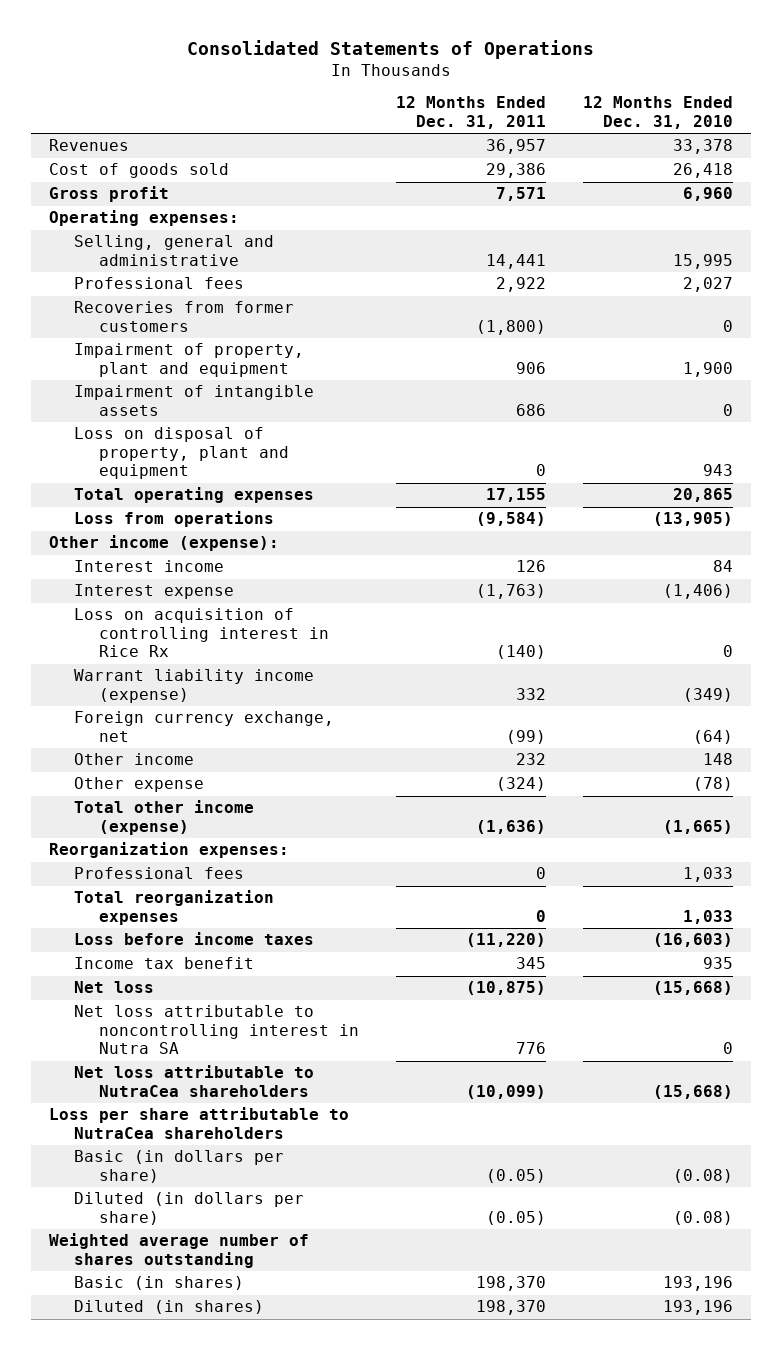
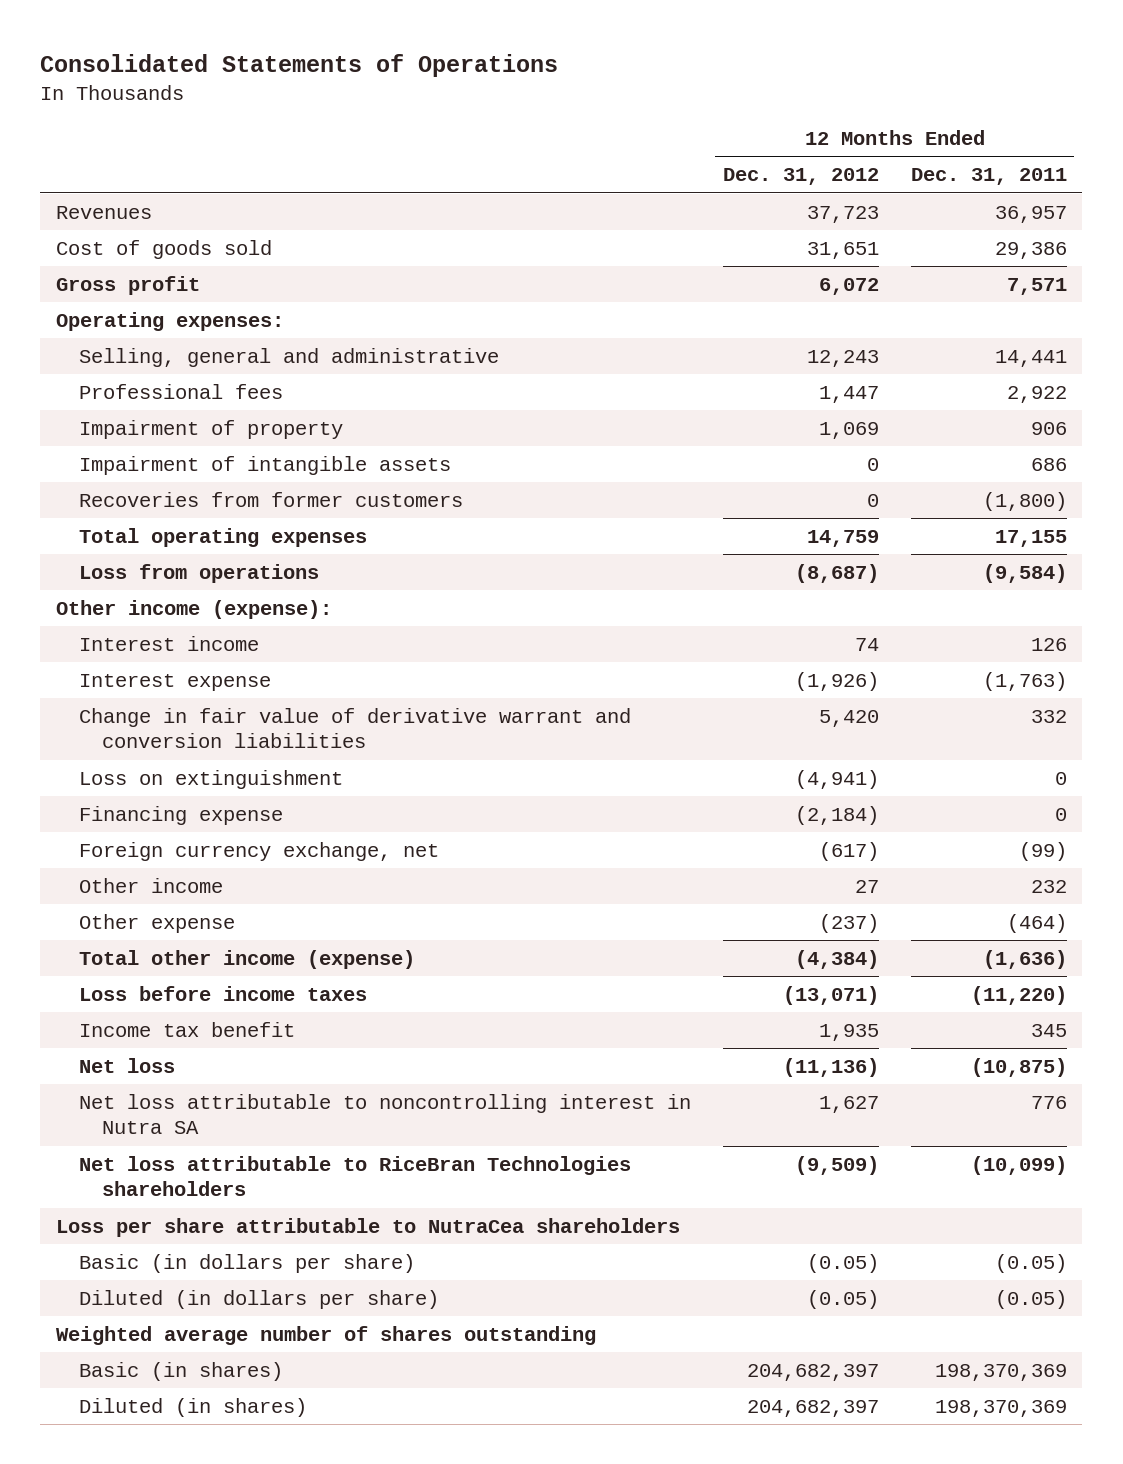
[582,96,733,129] 12 Months Ended Dec. 31, 2010 -> none
none -> [722,168,879,186] Dec. 31, 2012
[74,343,305,377] Impairment of property, plant and equipment -> [78,419,343,439] Impairment of property
[74,427,289,480] Loss on disposal of property, plant and equipment -> none
[74,301,295,332] Recoveries from former customers -> [78,491,463,507] Recoveries from former customers
[74,608,329,658] Loss on acquisition of controlling interest in Rice Rx -> none
[74,669,315,703] Warrant liability income (expense) -> [78,707,631,749] Change in fair value of derivative warrant and conversion liabilities
none -> [78,769,343,789] Loss on extinguishment
none -> [78,805,283,825] Financing expense
[495,777,546,792] (324) -> [1006,913,1067,933] (464)
[49,842,290,859] Reorganization expenses: -> none
[74,867,245,880] Professional fees -> none
[74,890,275,925] Total reorganization expenses -> none
[74,1065,315,1097] Net loss attributable to NutraCea shareholders -> [78,1155,631,1197] Net loss attributable to RiceBran Technologies shareholders
[475,1276,546,1292] 198,370 -> [934,1363,1067,1381] 198,370,369
[475,1300,546,1316] 198,370 -> [934,1399,1067,1417] 198,370,369

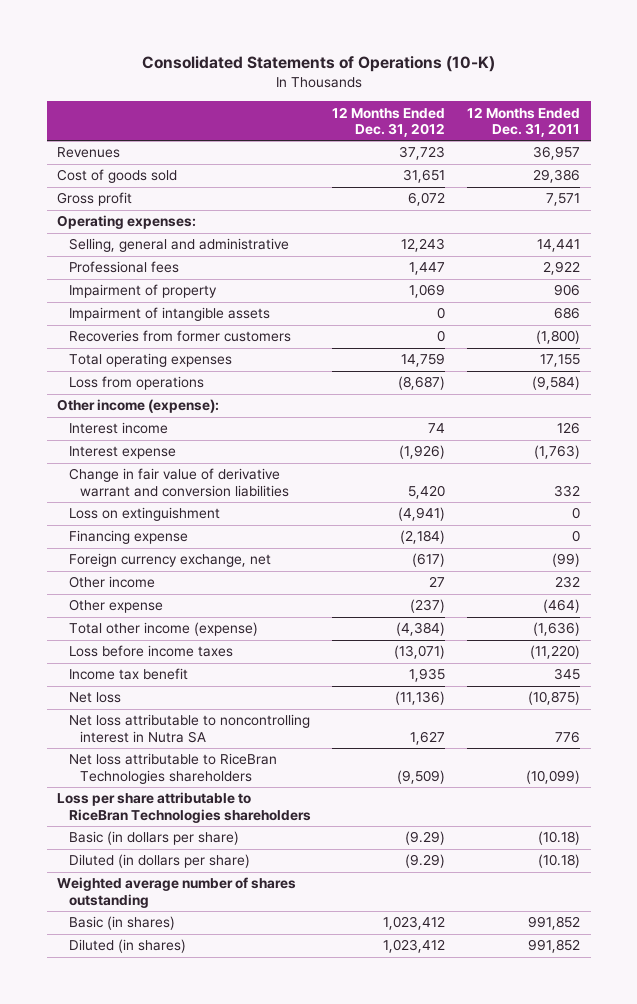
[40,54,559,78] Consolidated Statements of Operations -> [141,56,495,73] Consolidated Statements of Operations (10-K)
[56,1217,681,1237] Loss per share attributable to NutraCea shareholders -> [57,792,311,823] Loss per share attributable to RiceBran Technologies shareholders
[806,1253,879,1273] (0.05) -> [405,831,446,846] (9.29)
[994,1253,1067,1273] (0.05) -> [537,831,580,846] (10.18)
[806,1289,879,1309] (0.05) -> [405,854,446,869] (9.29)
[994,1289,1067,1309] (0.05) -> [537,854,580,869] (10.18)
[746,1363,879,1381] 204,682,397 -> [383,916,446,931] 1,023,412
[934,1363,1067,1381] 198,370,369 -> [527,916,580,931] 991,852
[746,1399,879,1417] 204,682,397 -> [383,939,446,954] 1,023,412
[934,1399,1067,1417] 198,370,369 -> [527,939,580,954] 991,852

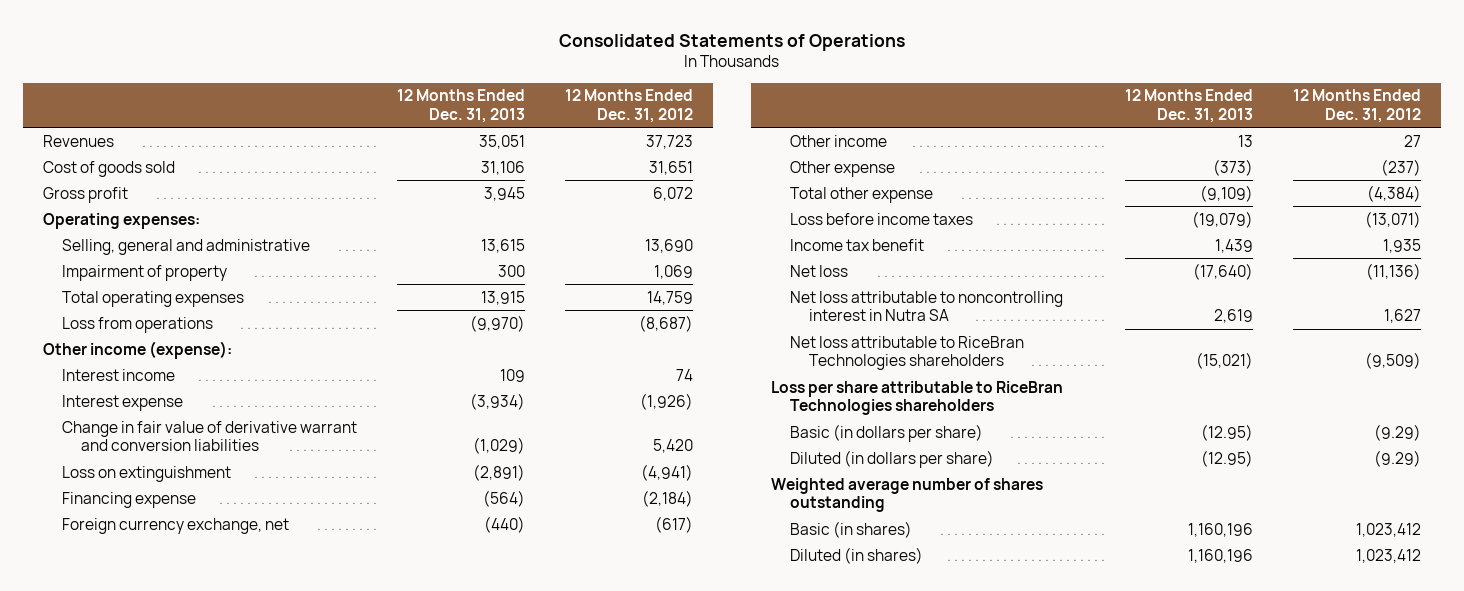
[141,56,495,73] Consolidated Statements of Operations (10-K) -> [558,33,905,51] Consolidated Statements of Operations
[466,106,580,137] 12 Months Ended Dec. 31, 2011 -> none
none -> [396,89,525,123] 12 Months Ended Dec. 31, 2013
[68,261,179,274] Professional fees -> none
[401,238,446,253] 12,243 -> [644,238,693,253] 13,690
[68,307,270,322] Impairment of intangible assets -> none
[68,330,291,343] Recoveries from former customers -> none
[68,622,258,637] Total other income (expense) -> [790,186,934,203] Total other expense

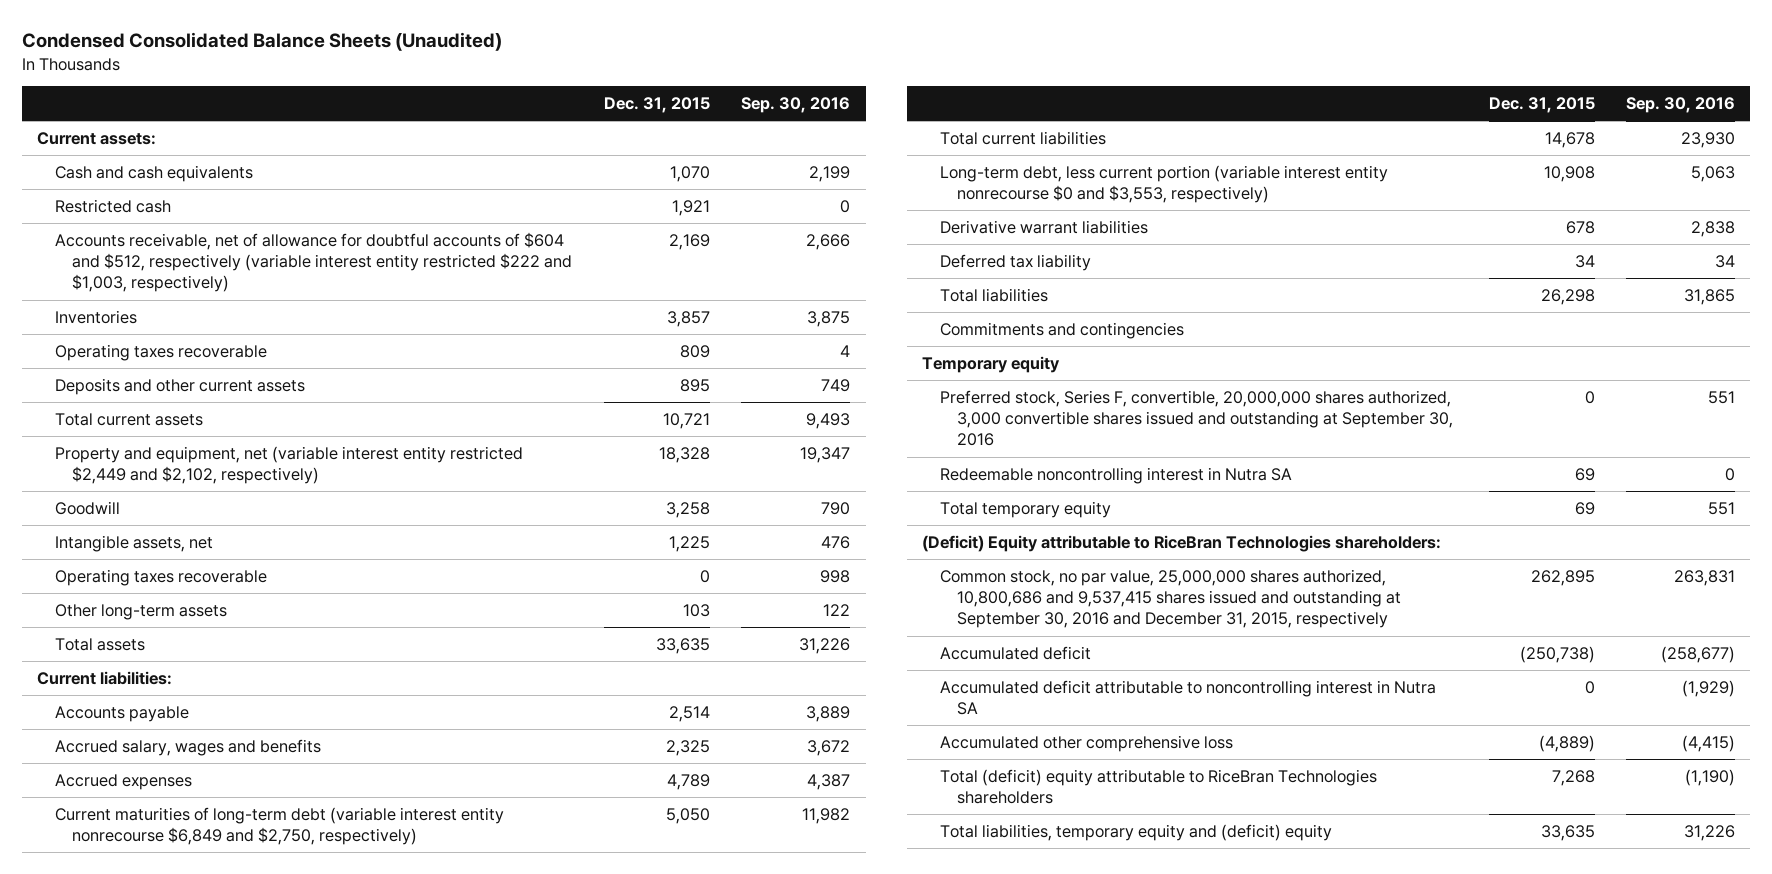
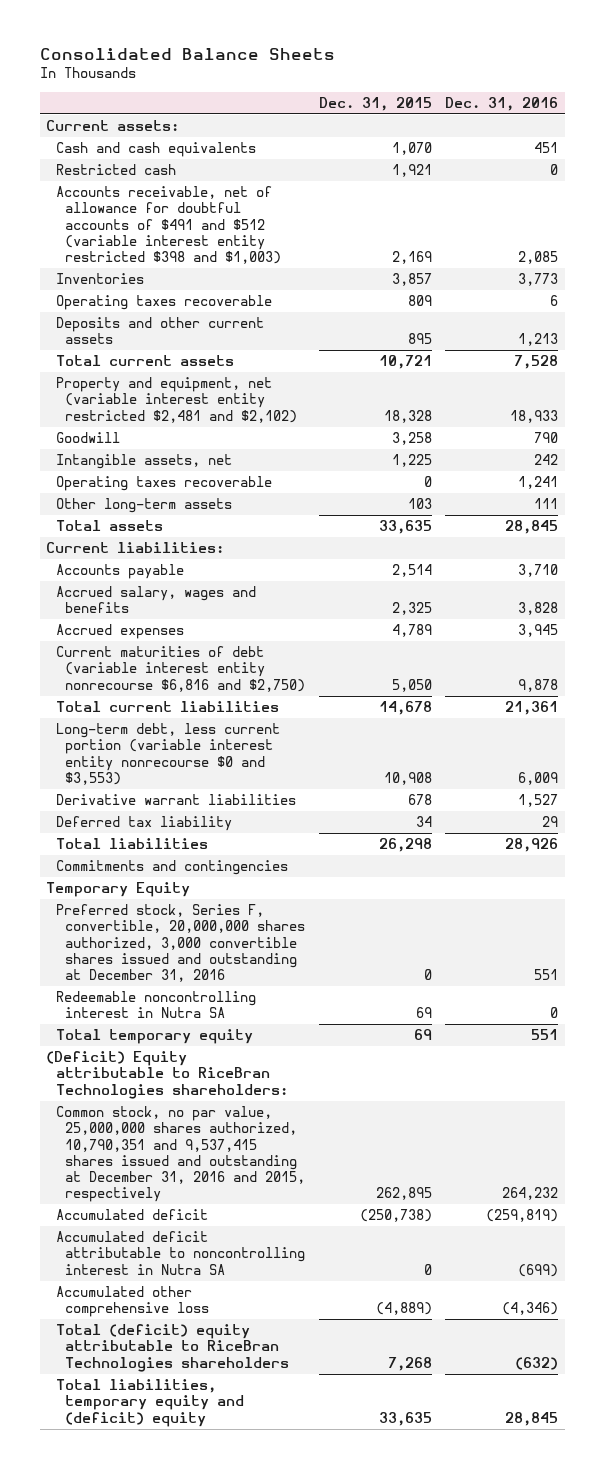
[21,32,502,52] Condensed Consolidated Balance Sheets (Unaudited) -> [39,48,335,61] Consolidated Balance Sheets
[740,97,850,114] Sep. 30, 2016 -> none
none -> [444,96,558,111] Dec. 31, 2016
[54,231,573,293] Accounts receivable, net of allowance for doubtful accounts of $604 and $512, respectively (variable interest entity restricted $222 and $1,003, respectively) -> [55,186,282,264] Accounts receivable, net of allowance for doubtful accounts of $491 and $512 (variable interest entity restricted $398 and $1,003)
[54,445,523,485] Property and equipment, net (variable interest entity restricted $2,449 and $2,102, respectively) -> [55,377,298,423] Property and equipment, net (variable interest entity restricted $2,481 and $2,102)
[54,806,504,846] Current maturities of long-term debt (variable interest entity nonrecourse $6,849 and $2,750, respectively) -> [55,646,306,692] Current maturities of debt (variable interest entity nonrecourse $6,816 and $2,750)
[939,164,1388,204] Long-term debt, less current portion (variable interest entity nonrecourse $0 and $3,553, respectively) -> [55,723,280,785] Long-term debt, less current portion (variable interest entity nonrecourse $0 and $3,553)
[922,355,1061,373] Temporary equity -> [46,882,191,898] Temporary Equity
[939,389,1454,447] Preferred stock, Series F, convertible, 20,000,000 shares authorized, 3,000 convertible shares issued and outstanding at September 30, 2016 -> [55,904,306,982] Preferred stock, Series F, convertible, 20,000,000 shares authorized, 3,000 convertible shares issued and outstanding at December 31, 2016
[939,568,1402,629] Common stock, no par value, 25,000,000 shares authorized, 10,800,686 and 9,537,415 shares issued and outstanding at September 30, 2016 and December 31, 2015, respectively -> [55,1106,306,1203] Common stock, no par value, 25,000,000 shares authorized, 10,790,351 and 9,537,415 shares issued and outstanding at December 31, 2016 and 2015, respectively

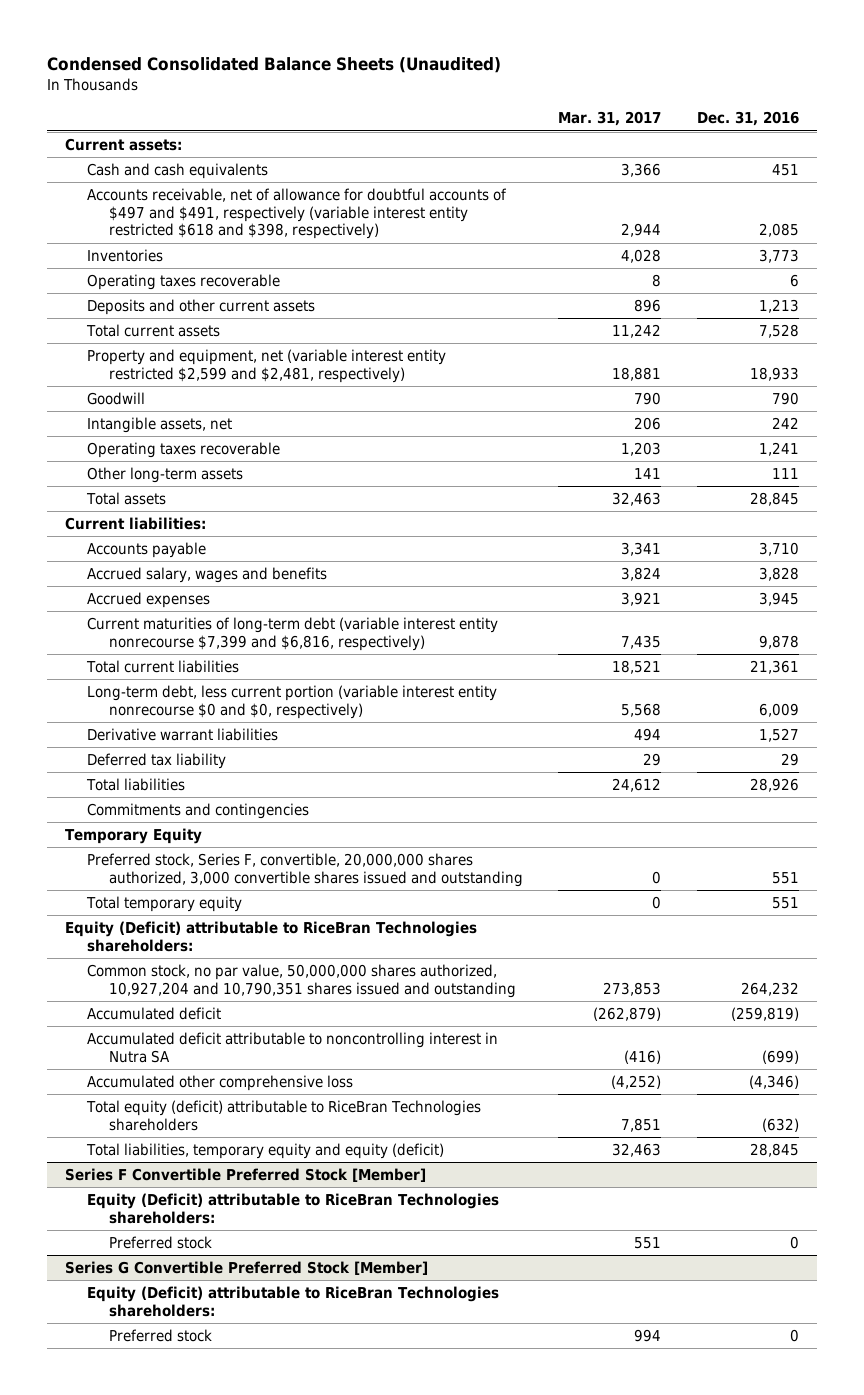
[39,48,335,61] Consolidated Balance Sheets -> [47,57,502,74] Condensed Consolidated Balance Sheets (Unaudited)
[318,96,432,111] Dec. 31, 2015 -> none
none -> [558,111,662,127] Mar. 31, 2017
[55,164,176,176] Restricted cash -> none
[55,186,282,264] Accounts receivable, net of allowance for doubtful accounts of $491 and $512 (variable interest entity restricted $398 and $1,003) -> [86,188,507,240] Accounts receivable, net of allowance for doubtful accounts of $497 and $491, respectively (variable interest entity restricted $618 and $398, respectively)
[55,377,298,423] Property and equipment, net (variable interest entity restricted $2,481 and $2,102) -> [86,349,446,383] Property and equipment, net (variable interest entity restricted $2,599 and $2,481, respectively)
[55,646,306,692] Current maturities of debt (variable interest entity nonrecourse $6,816 and $2,750) -> [86,617,498,651] Current maturities of long-term debt (variable interest entity nonrecourse $7,399 and $6,816, respectively)
[55,723,280,785] Long-term debt, less current portion (variable interest entity nonrecourse $0 and $3,553) -> [86,685,497,719] Long-term debt, less current portion (variable interest entity nonrecourse $0 and $0, respectively)
[55,991,256,1019] Redeemable noncontrolling interest in Nutra SA -> none
[55,904,306,982] Preferred stock, Series F, convertible, 20,000,000 shares authorized, 3,000 convertible shares issued and outstanding at December 31, 2016 -> [86,853,523,887] Preferred stock, Series F, convertible, 20,000,000 shares authorized, 3,000 convertible shares issued and outstanding
[46,1051,288,1099] (Deficit) Equity attributable to RiceBran Technologies shareholders: -> [65,921,478,952] Equity (Deficit) attributable to RiceBran Technologies shareholders:
[55,1106,306,1203] Common stock, no par value, 25,000,000 shares authorized, 10,790,351 and 9,537,415 shares issued and outstanding at December 31, 2016 and 2015, respectively -> [86,964,516,998] Common stock, no par value, 50,000,000 shares authorized, 10,927,204 and 10,790,351 shares issued and outstanding
[55,1324,290,1372] Total (deficit) equity attributable to RiceBran Technologies shareholders -> [85,1100,481,1131] Total equity (deficit) attributable to RiceBran Technologies shareholders
[55,1379,245,1427] Total liabilities, temporary equity and (deficit) equity -> [85,1143,444,1160] Total liabilities, temporary equity and equity (deficit)
none -> [65,1168,427,1183] Series F Convertible Preferred Stock [Member]
none -> [86,1193,499,1224] Equity (Deficit) attributable to RiceBran Technologies shareholders:
none -> [108,1236,212,1250] Preferred stock
none -> [65,1261,429,1276] Series G Convertible Preferred Stock [Member]
none -> [86,1286,499,1317] Equity (Deficit) attributable to RiceBran Technologies shareholders:
none -> [108,1329,212,1343] Preferred stock

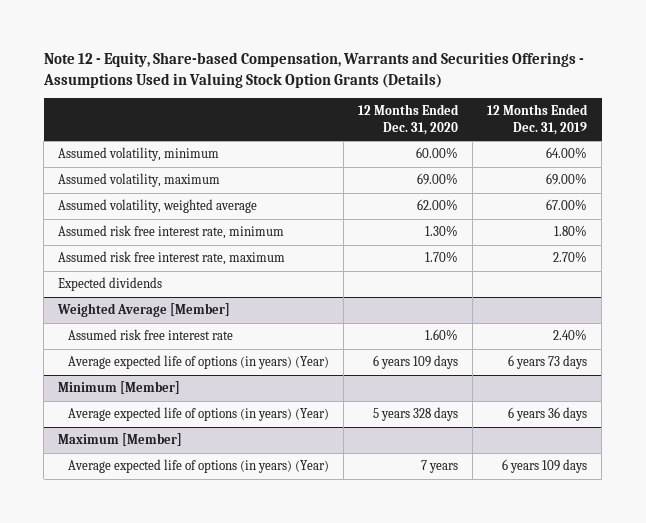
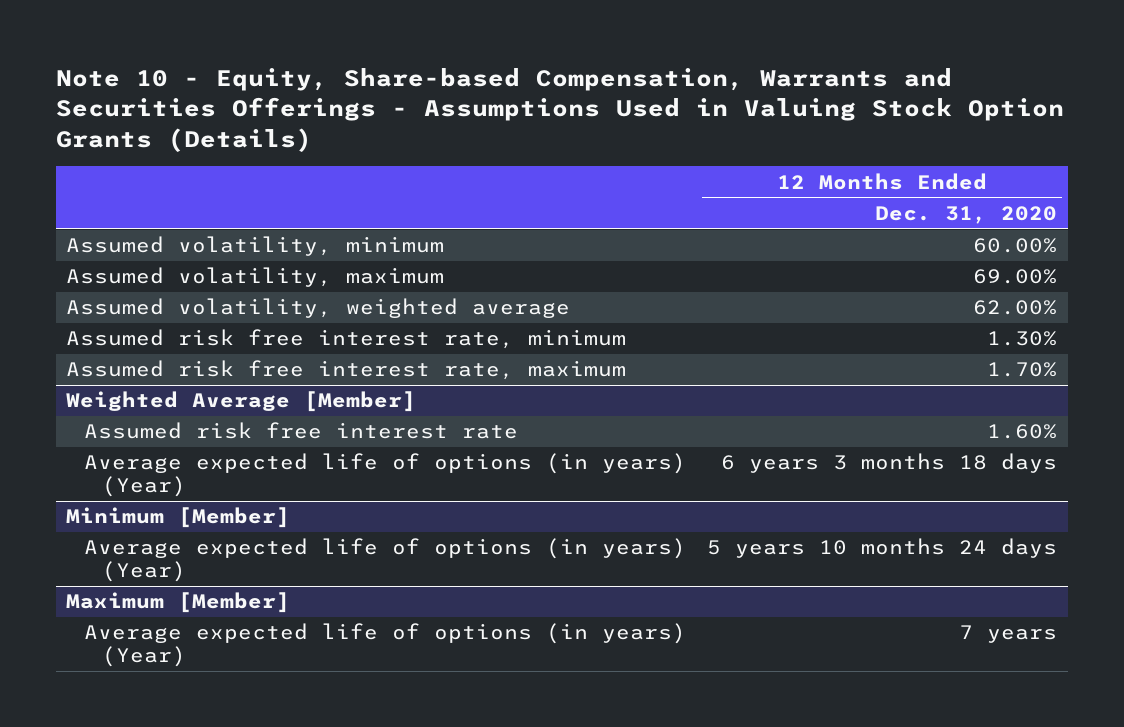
[42,52,584,88] Note 12 - Equity, Share-based Compensation, Warrants and Securities Offerings - Assumptions Used in Valuing Stock Option Grants (Details) -> [55,68,1064,152] Note 10 - Equity, Share-based Compensation, Warrants and Securities Offerings - Assumptions Used in Valuing Stock Option Grants (Details)
[487,104,589,135] 12 Months Ended Dec. 31, 2019 -> none
[58,277,163,292] Expected dividends -> none
[372,355,458,370] 6 years 109 days -> [721,453,1058,474] 6 years 3 months 18 days
[372,407,458,422] 5 years 328 days -> [707,538,1058,559] 5 years 10 months 24 days

